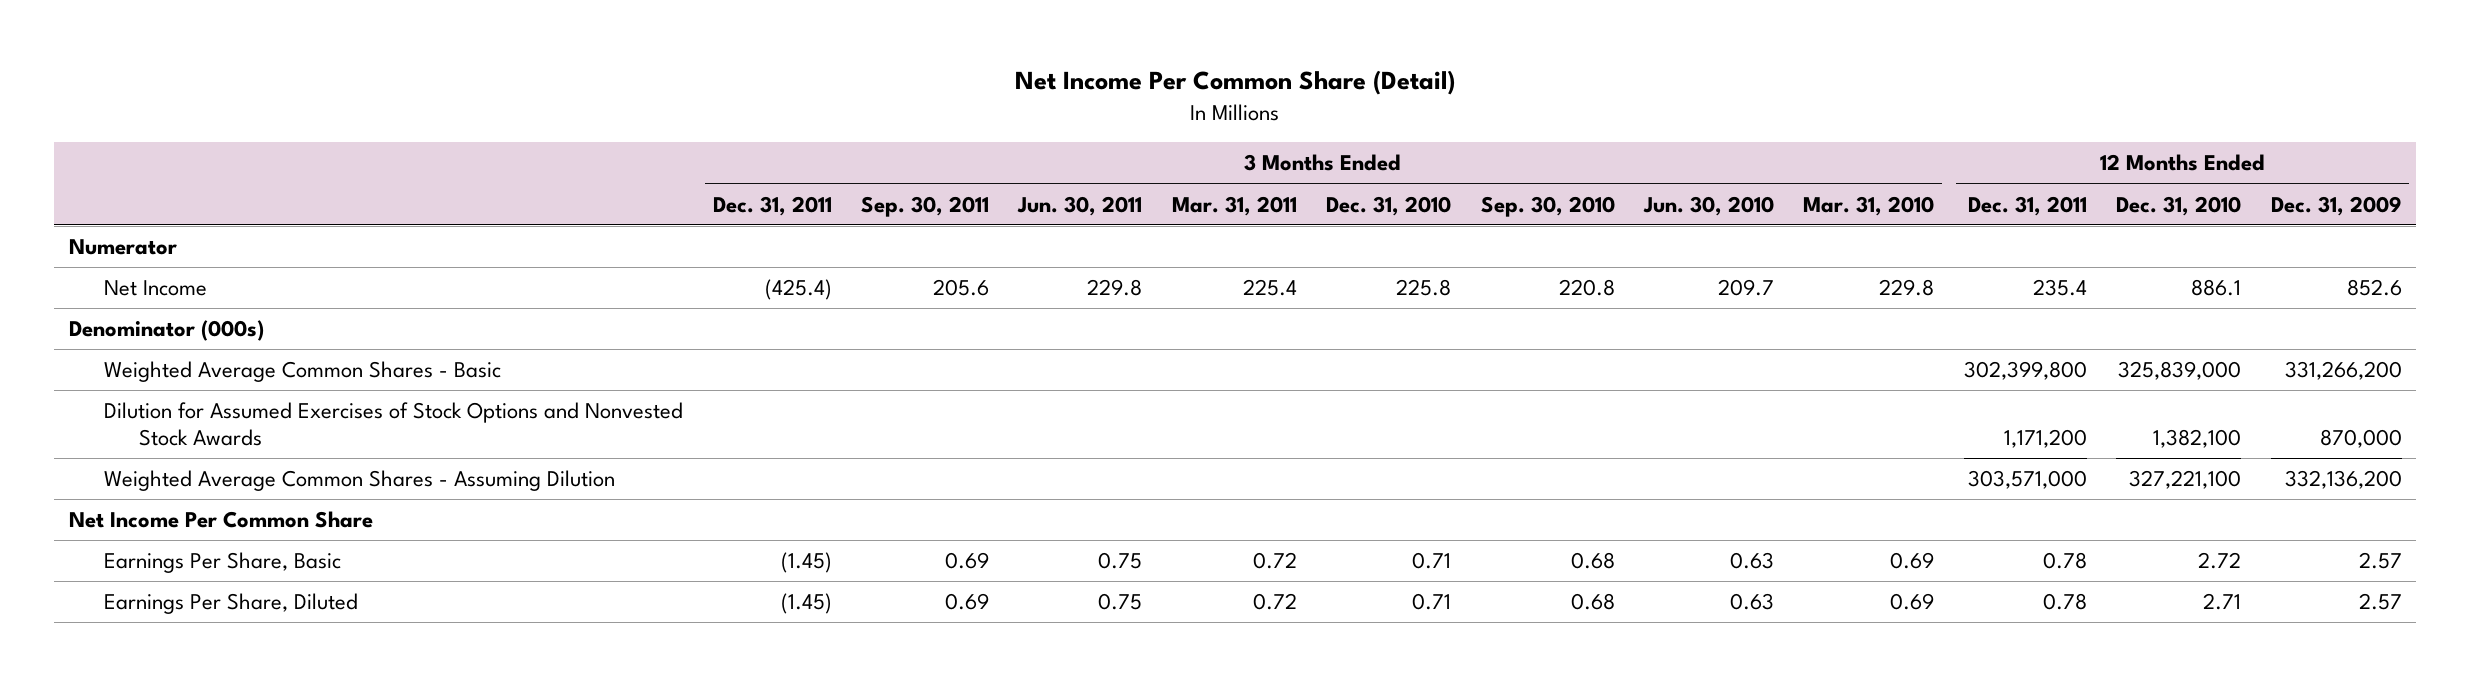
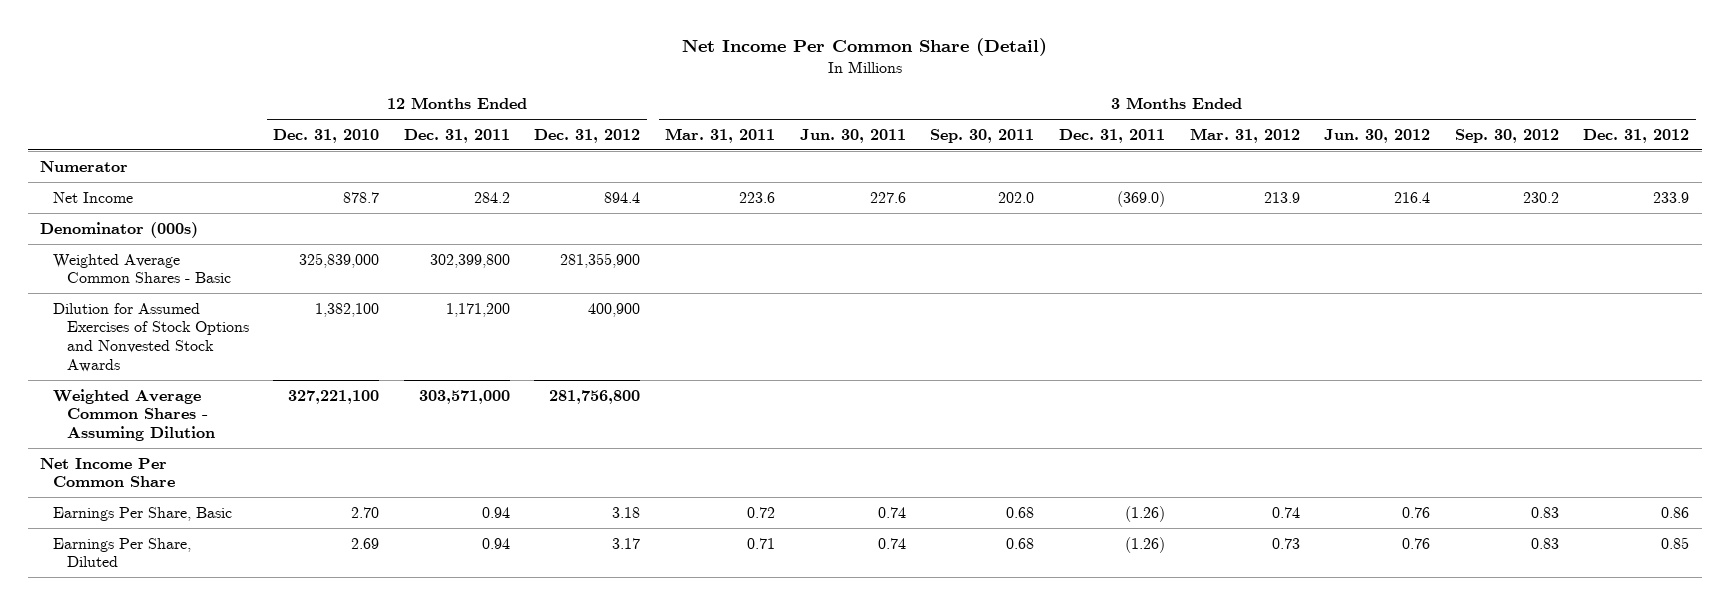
[1326,195,1452,216] Dec. 31, 2010 -> none
[1480,195,1615,217] Sep. 30, 2010 -> none
[1642,195,1774,216] Jun. 30, 2010 -> none
[1803,195,1935,216] Mar. 31, 2010 -> none
[2270,195,2402,216] Dec. 31, 2009 -> none
none -> [534,129,641,144] Dec. 31, 2012
none -> [1189,128,1300,144] Mar. 31, 2012
none -> [1324,129,1431,144] Jun. 30, 2012
none -> [1454,129,1559,144] Sep. 30, 2012
none -> [1583,129,1690,144] Dec. 31, 2012
[764,279,832,301] (425.4) -> [1116,190,1165,207] (369.0)
[932,279,989,297] 205.6 -> [998,191,1035,203] 202.0
[1087,279,1143,297] 229.8 -> [869,191,906,203] 227.6
[1242,279,1297,297] 225.4 -> [739,191,776,203] 223.6
[2032,279,2087,297] 235.4 -> [473,191,510,203] 284.2
[2191,279,2242,297] 886.1 -> [343,191,380,203] 878.7
[780,552,832,574] (1.45) -> [1124,505,1165,522] (1.26)
[944,552,989,570] 0.69 -> [1006,506,1035,518] 0.68
[1098,552,1143,570] 0.75 -> [877,506,906,518] 0.74
[2042,552,2087,570] 0.78 -> [481,506,510,518] 0.94
[2198,552,2242,570] 2.72 -> [351,506,380,518] 2.70
[780,593,832,615] (1.45) -> [1124,536,1165,553] (1.26)
[944,593,989,611] 0.69 -> [1006,537,1035,549] 0.68
[1098,593,1143,611] 0.75 -> [877,537,906,549] 0.74
[1252,593,1297,611] 0.72 -> [747,537,776,549] 0.71
[2042,593,2087,611] 0.78 -> [481,537,510,549] 0.94
[2203,593,2242,611] 2.71 -> [351,537,380,549] 2.69

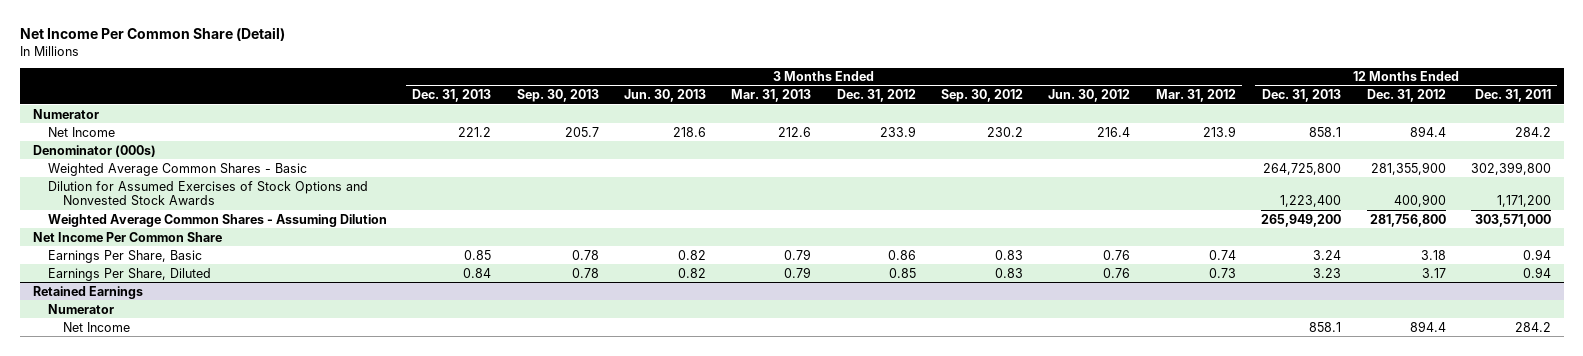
[273,129,380,144] Dec. 31, 2010 -> none
[665,128,776,144] Mar. 31, 2011 -> none
[799,129,906,144] Jun. 30, 2011 -> none
[930,129,1035,144] Sep. 30, 2011 -> none
[1058,129,1165,144] Dec. 31, 2011 -> none
none -> [412,89,492,103] Dec. 31, 2013
none -> [516,89,599,103] Sep. 30, 2013
none -> [623,89,706,103] Jun. 30, 2013
none -> [731,89,812,103] Mar. 31, 2013
none -> [1262,89,1342,103] Dec. 31, 2013
none -> [32,285,143,299] Retained Earnings
none -> [47,303,114,314] Numerator
none -> [63,321,131,332] Net Income

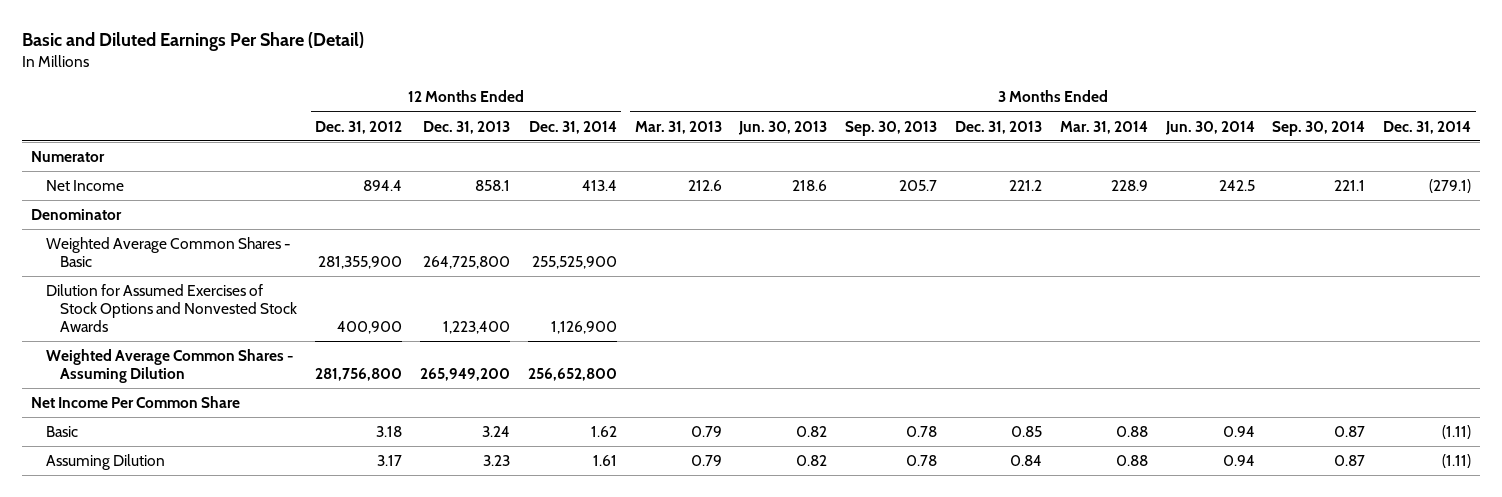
[19,26,285,41] Net Income Per Common Share (Detail) -> [21,31,364,51] Basic and Diluted Earnings Per Share (Detail)
[836,89,916,103] Dec. 31, 2012 -> none
[941,89,1024,103] Sep. 30, 2012 -> none
[1048,89,1131,103] Jun. 30, 2012 -> none
[1155,89,1236,103] Mar. 31, 2012 -> none
[1474,89,1551,103] Dec. 31, 2011 -> none
none -> [528,120,617,134] Dec. 31, 2014
none -> [1059,120,1148,134] Mar. 31, 2014
none -> [1164,120,1255,135] Jun. 30, 2014
none -> [1272,120,1366,136] Sep. 30, 2014
none -> [1383,120,1472,134] Dec. 31, 2014
[32,144,156,157] Denominator (000s) -> [30,209,122,221] Denominator
[32,285,143,299] Retained Earnings -> none
[47,303,114,314] Numerator -> none
[63,321,131,332] Net Income -> none
[47,249,202,263] Earnings Per Share, Basic -> [45,426,78,438] Basic
[47,267,211,281] Earnings Per Share, Diluted -> [45,454,165,471] Assuming Dilution

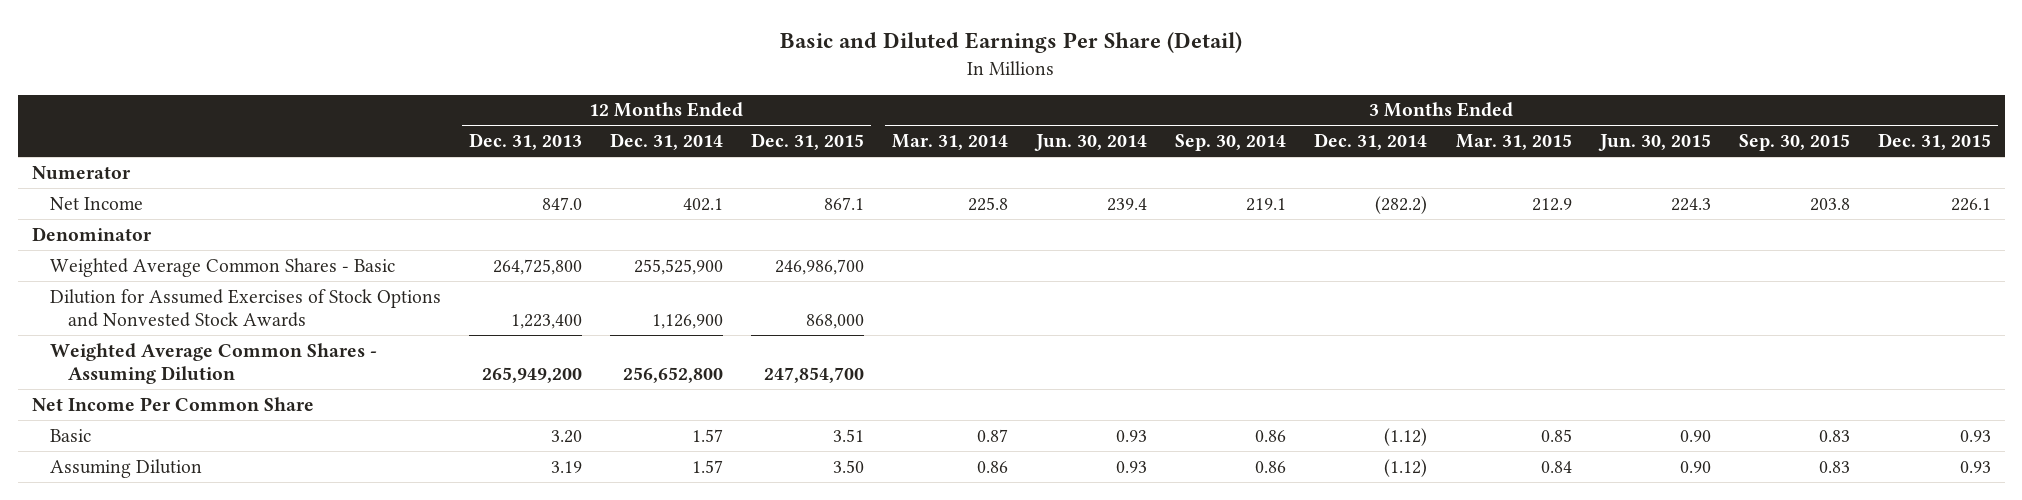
[315,120,403,134] Dec. 31, 2012 -> none
[634,120,722,134] Mar. 31, 2013 -> none
[738,120,828,135] Jun. 30, 2013 -> none
[845,120,938,136] Sep. 30, 2013 -> none
[954,120,1042,134] Dec. 31, 2013 -> none
none -> [750,133,864,151] Dec. 31, 2015
none -> [1455,134,1572,151] Mar. 31, 2015
none -> [1597,134,1711,152] Jun. 30, 2015
none -> [1738,134,1850,152] Sep. 30, 2015
none -> [1877,133,1991,151] Dec. 31, 2015
[475,180,511,192] 858.1 -> [541,196,582,210] 847.0
[581,180,617,192] 413.4 -> [682,197,723,211] 402.1
[1110,180,1148,192] 228.9 -> [968,196,1009,211] 225.8
[1218,180,1255,192] 242.5 -> [1107,197,1148,211] 239.4
[1334,180,1366,192] 221.1 -> [1246,197,1287,211] 219.1
[1429,179,1472,194] (279.1) -> [1375,195,1428,214] (282.2)
[482,426,511,438] 3.24 -> [550,429,582,443] 3.20
[590,426,617,438] 1.62 -> [691,428,723,442] 1.57
[1115,426,1148,438] 0.88 -> [977,428,1009,442] 0.87
[1222,426,1255,438] 0.94 -> [1116,429,1148,442] 0.93
[1334,426,1366,438] 0.87 -> [1255,429,1287,442] 0.86
[1442,425,1472,440] (1.11) -> [1384,427,1428,446] (1.12)
[483,455,511,467] 3.23 -> [550,460,582,473] 3.19
[592,455,617,467] 1.61 -> [691,459,723,473] 1.57
[1115,455,1148,467] 0.88 -> [977,460,1009,473] 0.86
[1222,455,1255,467] 0.94 -> [1116,460,1148,473] 0.93
[1334,455,1366,467] 0.87 -> [1255,460,1287,473] 0.86
[1442,454,1472,469] (1.11) -> [1384,458,1428,477] (1.12)

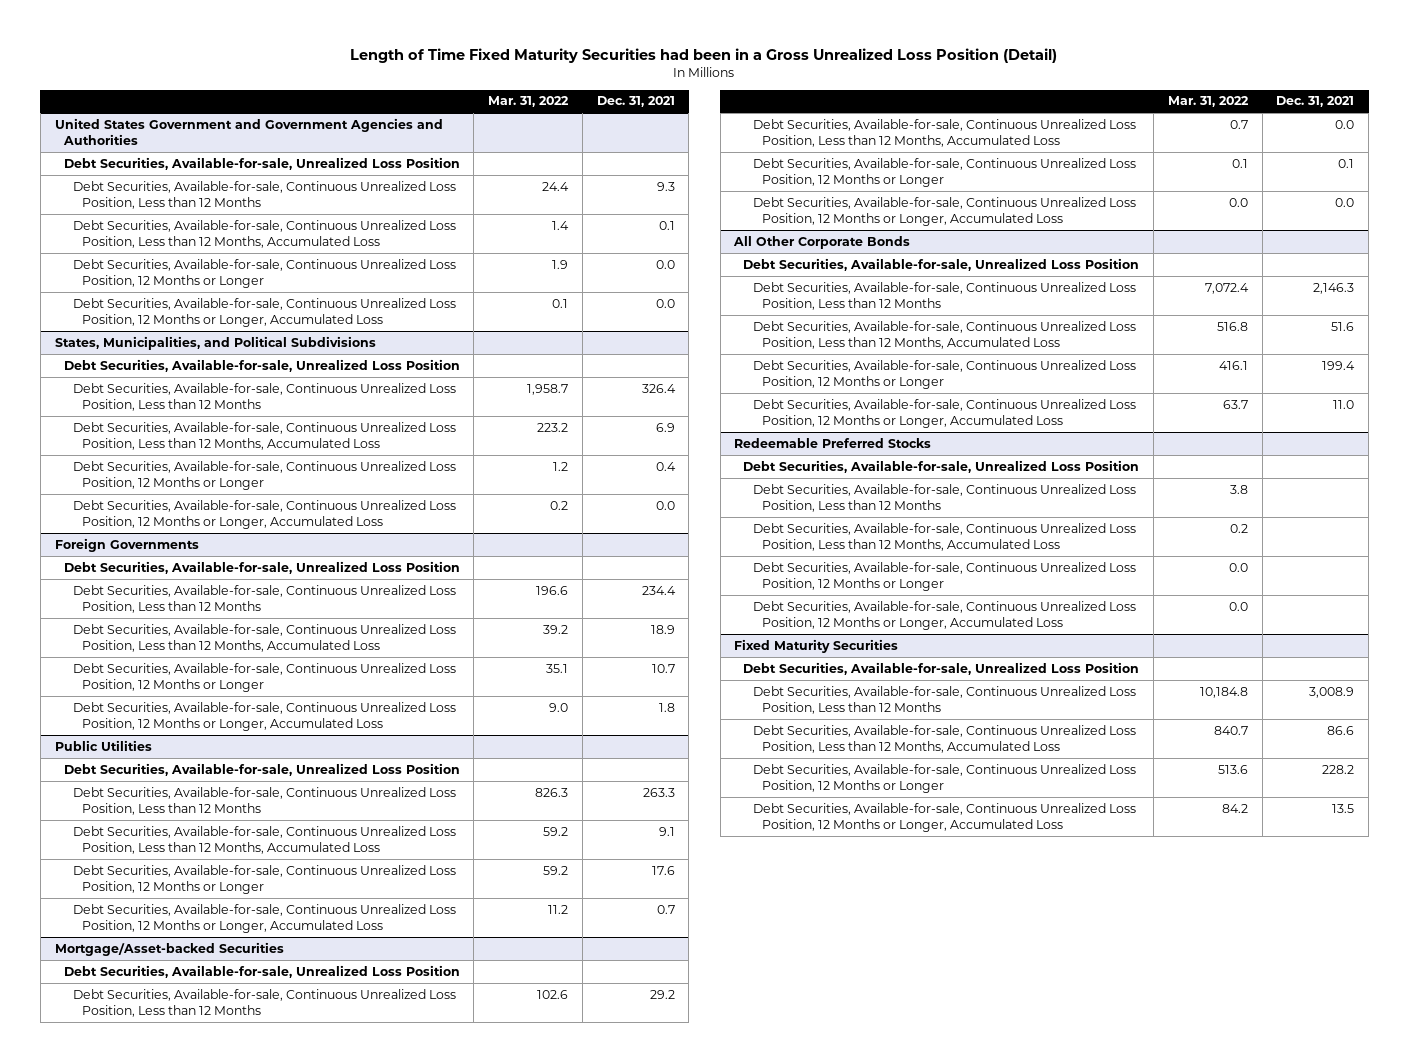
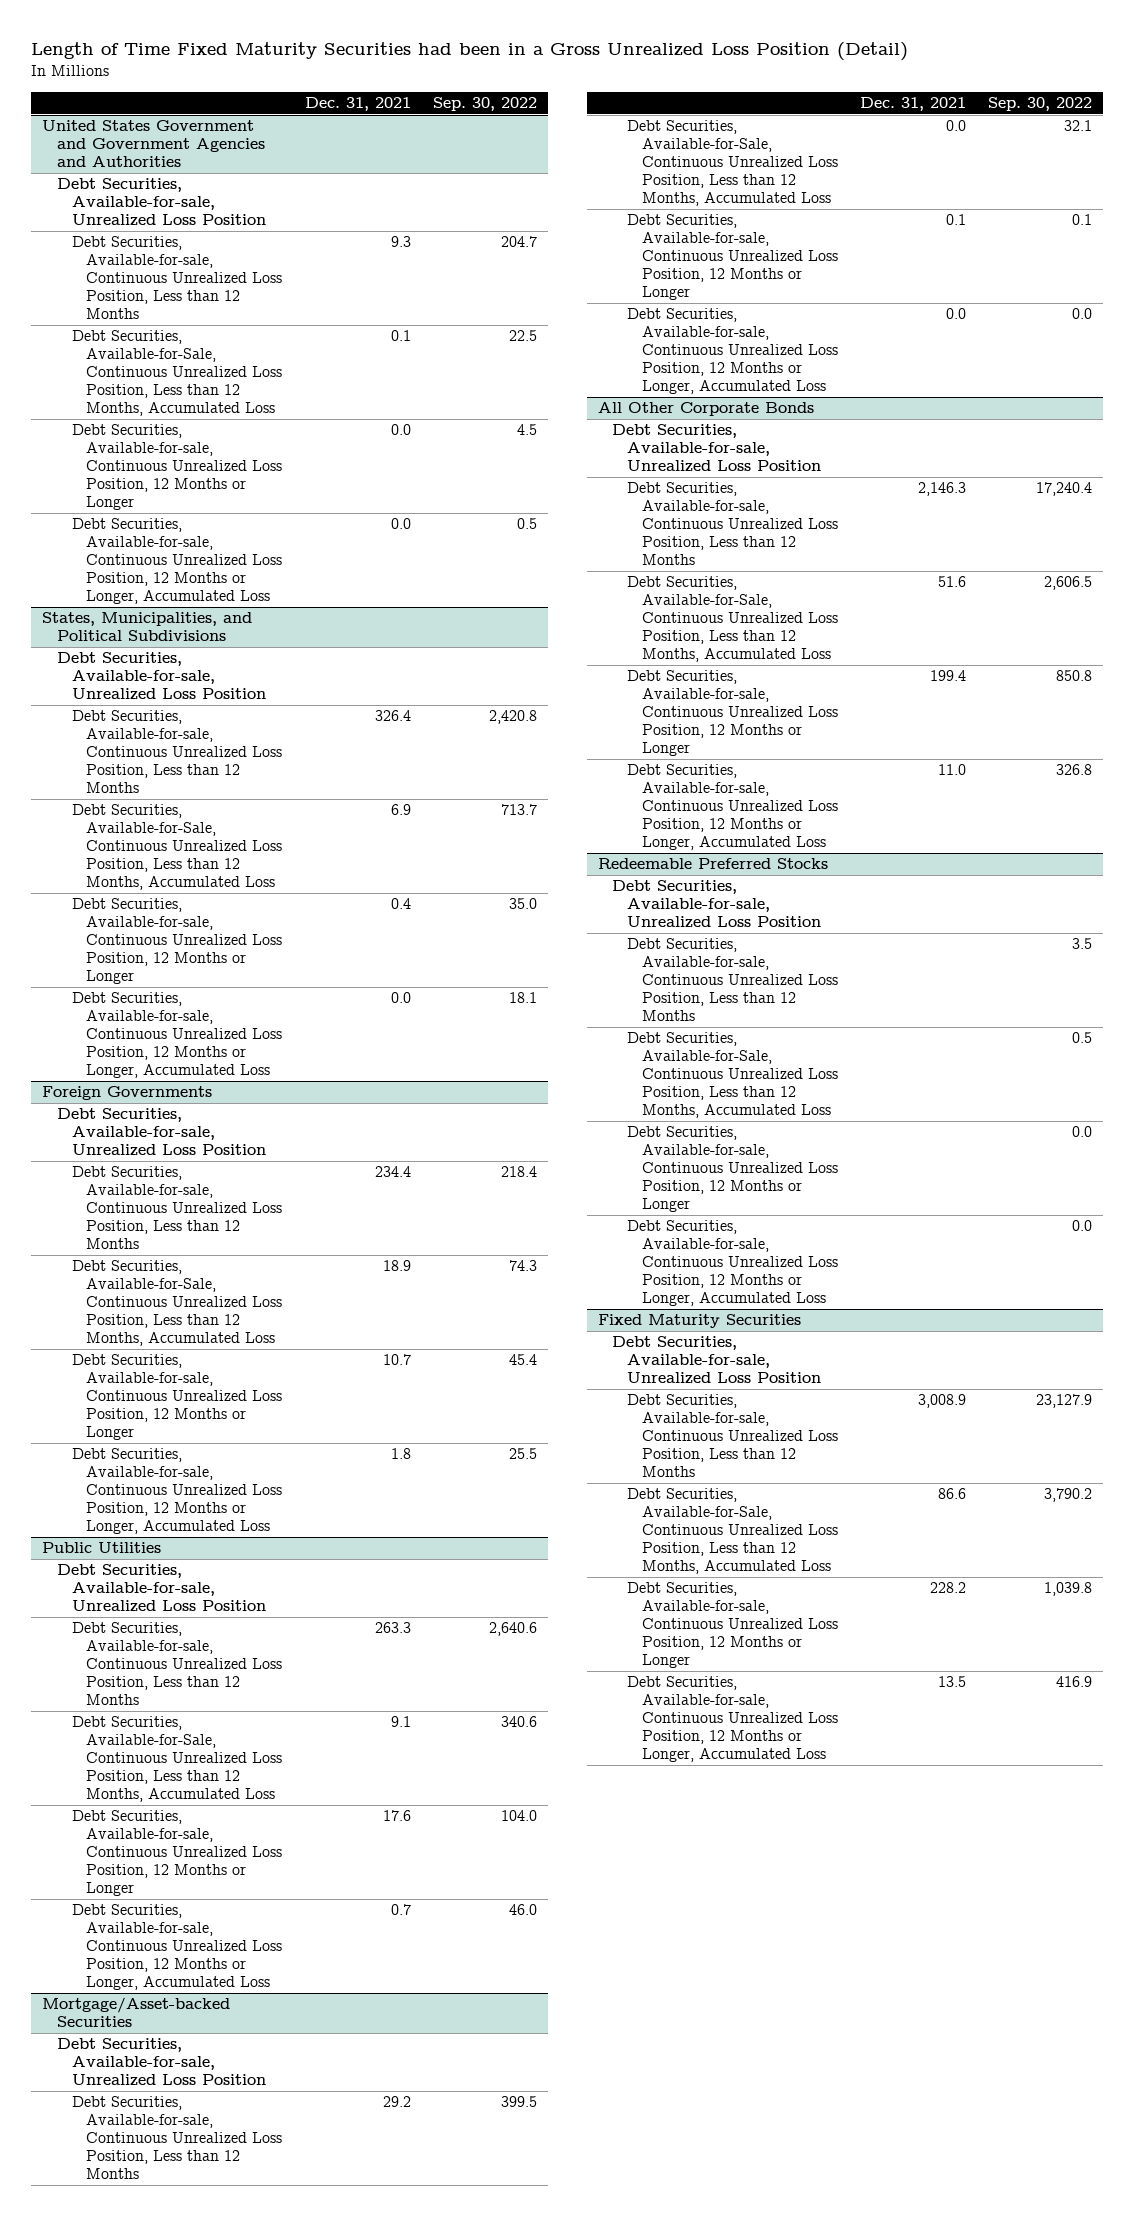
[488,96,570,108] Mar. 31, 2022 -> none
none -> [432,97,537,112] Sep. 30, 2022
[72,219,456,249] Debt Securities, Available-for-sale, Continuous Unrealized Loss Position, Less than 12 Months, Accumulated Loss -> [71,330,283,417] Debt Securities, Available-for-Sale, Continuous Unrealized Loss Position, Less than 12 Months, Accumulated Loss
[72,421,456,451] Debt Securities, Available-for-sale, Continuous Unrealized Loss Position, Less than 12 Months, Accumulated Loss -> [71,804,283,891] Debt Securities, Available-for-Sale, Continuous Unrealized Loss Position, Less than 12 Months, Accumulated Loss
[72,623,456,653] Debt Securities, Available-for-sale, Continuous Unrealized Loss Position, Less than 12 Months, Accumulated Loss -> [71,1260,283,1347] Debt Securities, Available-for-Sale, Continuous Unrealized Loss Position, Less than 12 Months, Accumulated Loss
[72,825,456,855] Debt Securities, Available-for-sale, Continuous Unrealized Loss Position, Less than 12 Months, Accumulated Loss -> [71,1716,283,1803] Debt Securities, Available-for-Sale, Continuous Unrealized Loss Position, Less than 12 Months, Accumulated Loss
[752,118,1136,148] Debt Securities, Available-for-sale, Continuous Unrealized Loss Position, Less than 12 Months, Accumulated Loss -> [627,120,838,207] Debt Securities, Available-for-Sale, Continuous Unrealized Loss Position, Less than 12 Months, Accumulated Loss
[752,320,1136,350] Debt Securities, Available-for-sale, Continuous Unrealized Loss Position, Less than 12 Months, Accumulated Loss -> [627,576,838,663] Debt Securities, Available-for-Sale, Continuous Unrealized Loss Position, Less than 12 Months, Accumulated Loss
[752,522,1136,552] Debt Securities, Available-for-sale, Continuous Unrealized Loss Position, Less than 12 Months, Accumulated Loss -> [627,1032,838,1119] Debt Securities, Available-for-Sale, Continuous Unrealized Loss Position, Less than 12 Months, Accumulated Loss
[752,724,1136,754] Debt Securities, Available-for-sale, Continuous Unrealized Loss Position, Less than 12 Months, Accumulated Loss -> [627,1488,838,1575] Debt Securities, Available-for-Sale, Continuous Unrealized Loss Position, Less than 12 Months, Accumulated Loss

